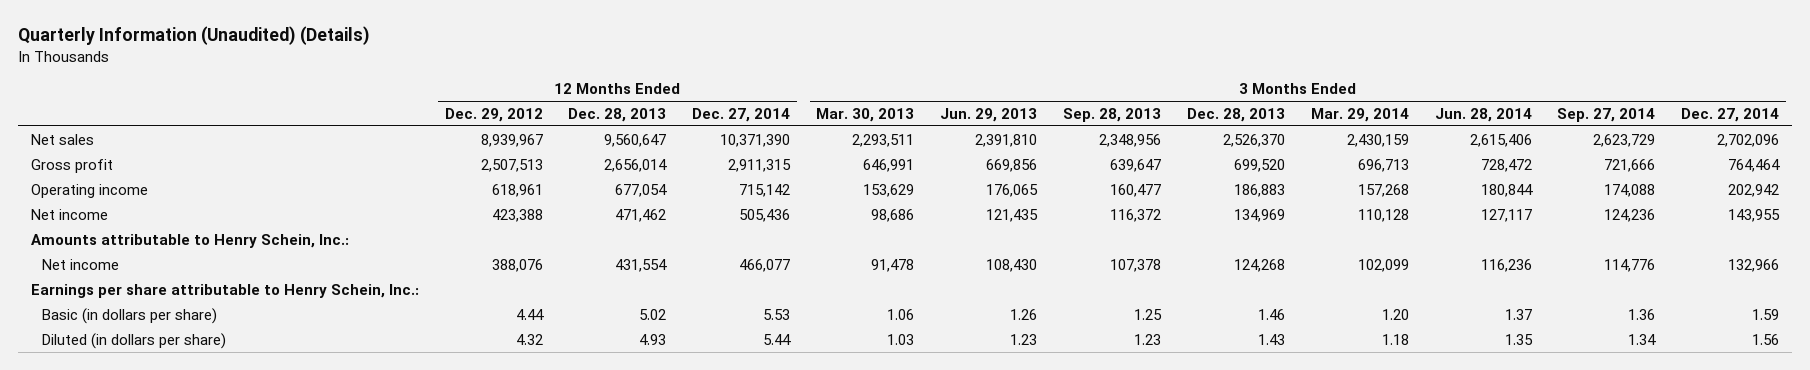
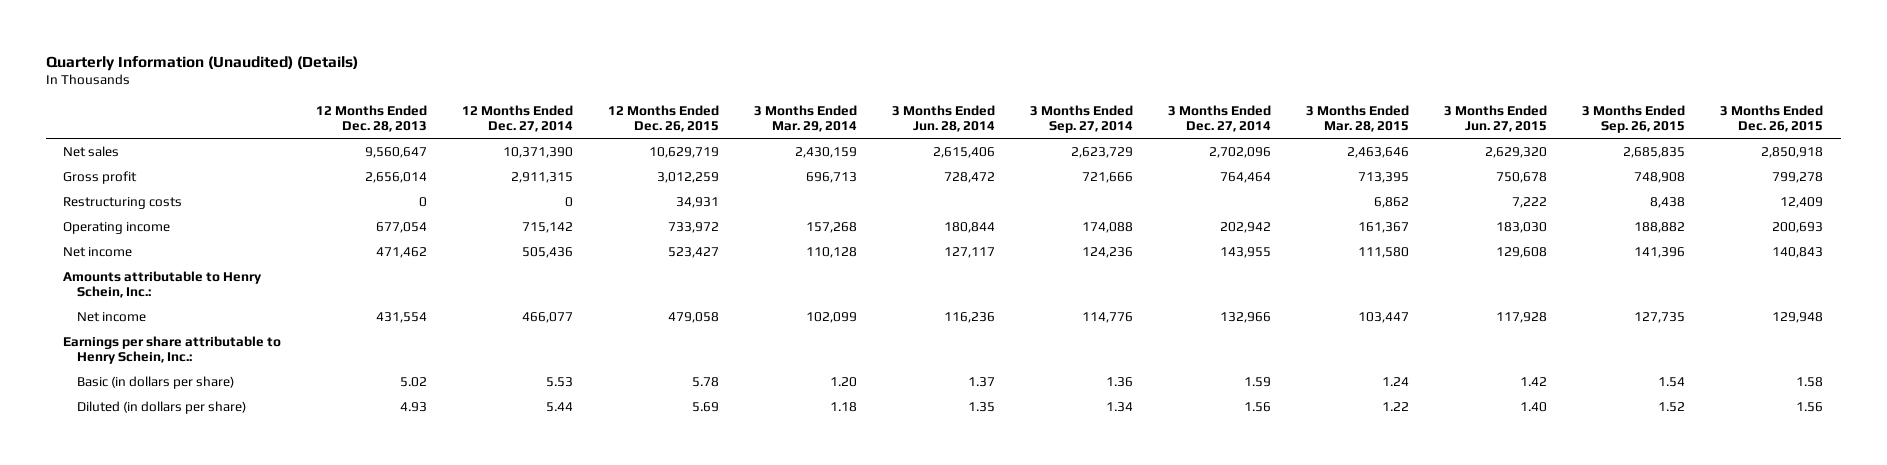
[444,107,543,122] Dec. 29, 2012 -> none
[816,107,915,122] Mar. 30, 2013 -> none
[940,107,1038,122] Jun. 29, 2013 -> none
[1062,107,1161,122] Sep. 28, 2013 -> none
[1186,107,1285,122] Dec. 28, 2013 -> none
none -> [608,104,720,132] 12 Months Ended Dec. 26, 2015
none -> [1306,104,1410,132] 3 Months Ended Mar. 28, 2015
none -> [1444,104,1548,132] 3 Months Ended Jun. 27, 2015
none -> [1582,104,1686,133] 3 Months Ended Sep. 26, 2015
none -> [1720,104,1824,132] 3 Months Ended Dec. 26, 2015
none -> [63,196,183,209] Restructuring costs

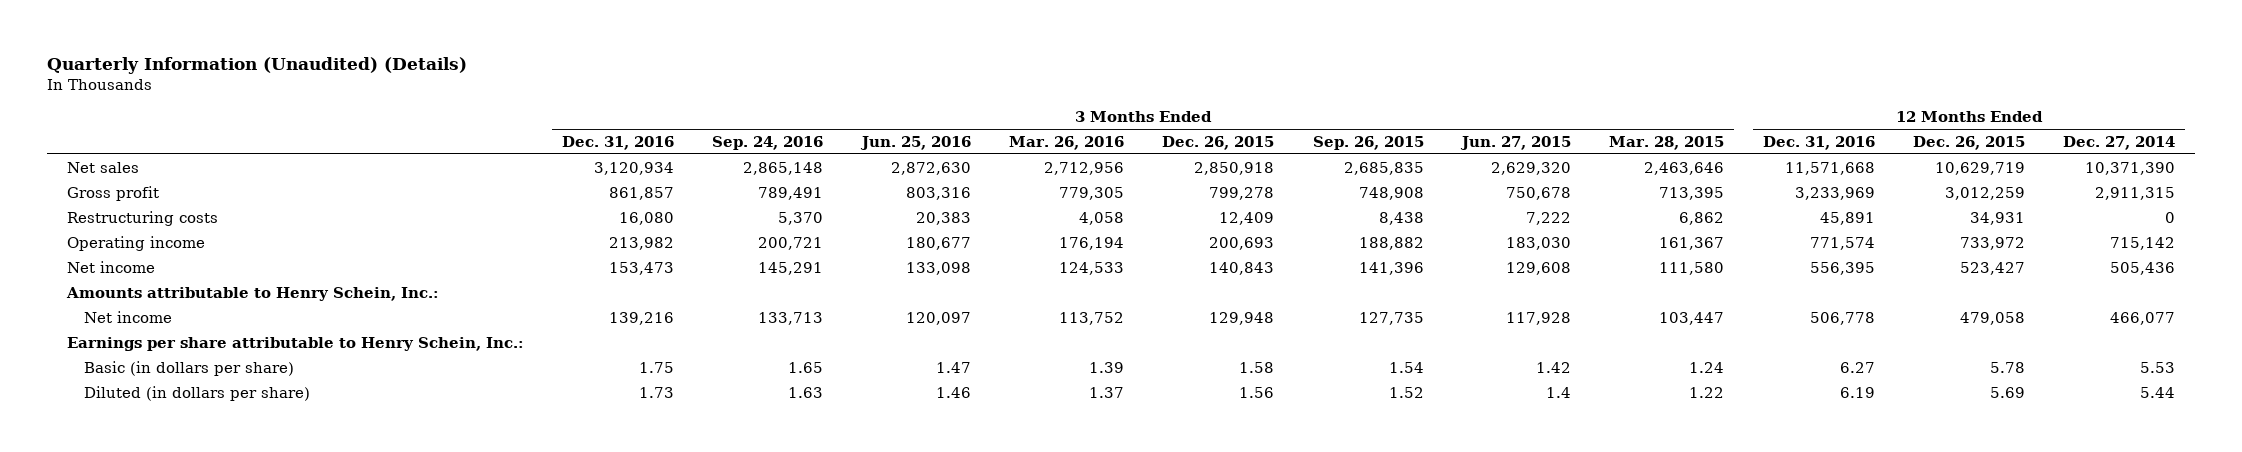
[316,104,428,132] 12 Months Ended Dec. 28, 2013 -> none
[754,104,858,132] 3 Months Ended Mar. 29, 2014 -> none
[892,104,996,132] 3 Months Ended Jun. 28, 2014 -> none
[1030,104,1134,133] 3 Months Ended Sep. 27, 2014 -> none
[1168,104,1272,132] 3 Months Ended Dec. 27, 2014 -> none
none -> [561,135,674,150] Dec. 31, 2016
none -> [712,135,824,150] Sep. 24, 2016
none -> [859,135,971,150] Jun. 25, 2016
none -> [1008,135,1124,150] Mar. 26, 2016
none -> [1762,135,1875,150] Dec. 31, 2016
[1520,401,1548,412] 1.40 -> [1545,386,1571,398] 1.4

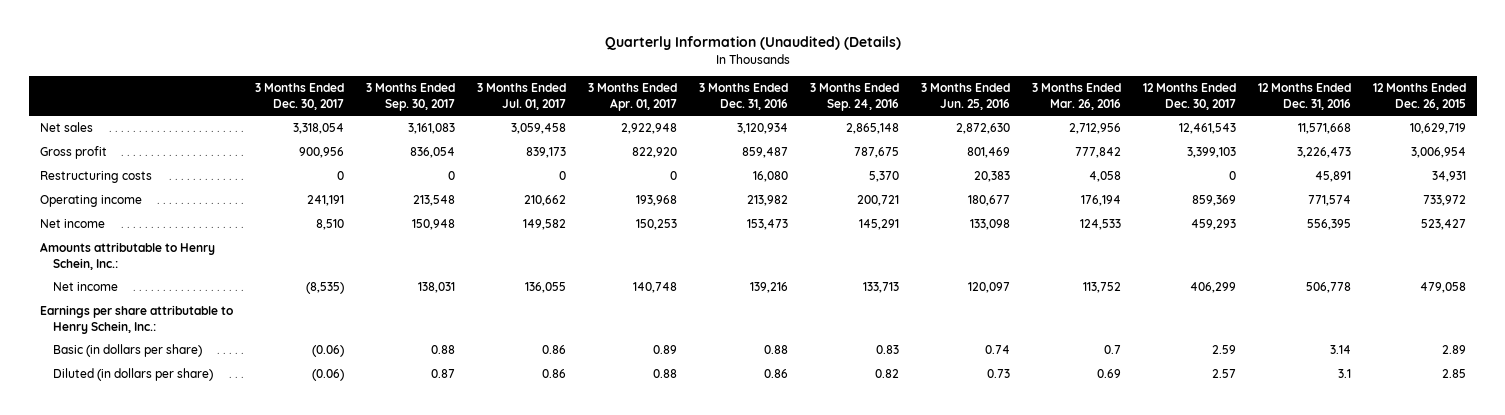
[1162,135,1275,150] Dec. 26, 2015 -> none
[1312,135,1424,150] Sep. 26, 2015 -> none
[1459,135,1571,150] Jun. 27, 2015 -> none
[1609,135,1725,150] Mar. 28, 2015 -> none
[2063,135,2176,150] Dec. 27, 2014 -> none
none -> [254,83,344,110] 3 Months Ended Dec. 30, 2017
none -> [365,83,455,111] 3 Months Ended Sep. 30, 2017
none -> [476,83,566,110] 3 Months Ended Jul. 01, 2017
none -> [587,83,677,111] 3 Months Ended Apr. 01, 2017
none -> [1142,83,1236,110] 12 Months Ended Dec. 30, 2017
[608,186,674,200] 861,857 -> [741,147,788,159] 859,487
[758,186,824,200] 789,491 -> [853,147,899,159] 787,675
[905,186,971,200] 803,316 -> [966,147,1010,159] 801,469
[1058,186,1124,200] 779,305 -> [1074,147,1121,159] 777,842
[1794,186,1875,200] 3,233,969 -> [1296,147,1351,159] 3,226,473
[1944,186,2025,200] 3,012,259 -> [1410,147,1466,159] 3,006,954
[638,361,674,373] 1.75 -> [763,345,788,355] 0.88
[788,361,824,373] 1.65 -> [875,345,899,355] 0.83
[935,361,971,373] 1.47 -> [984,345,1010,355] 0.74
[1088,361,1124,373] 1.39 -> [1103,345,1121,355] 0.7
[1839,361,1875,373] 6.27 -> [1329,345,1351,355] 3.14
[1989,361,2025,373] 5.78 -> [1441,345,1466,355] 2.89
[638,386,674,398] 1.73 -> [763,369,788,379] 0.86
[788,386,824,398] 1.63 -> [874,369,899,379] 0.82
[935,386,971,398] 1.46 -> [986,369,1010,379] 0.73
[1088,386,1124,398] 1.37 -> [1096,369,1121,379] 0.69
[1839,386,1875,398] 6.19 -> [1337,369,1351,379] 3.1
[1989,386,2025,398] 5.69 -> [1441,369,1466,379] 2.85

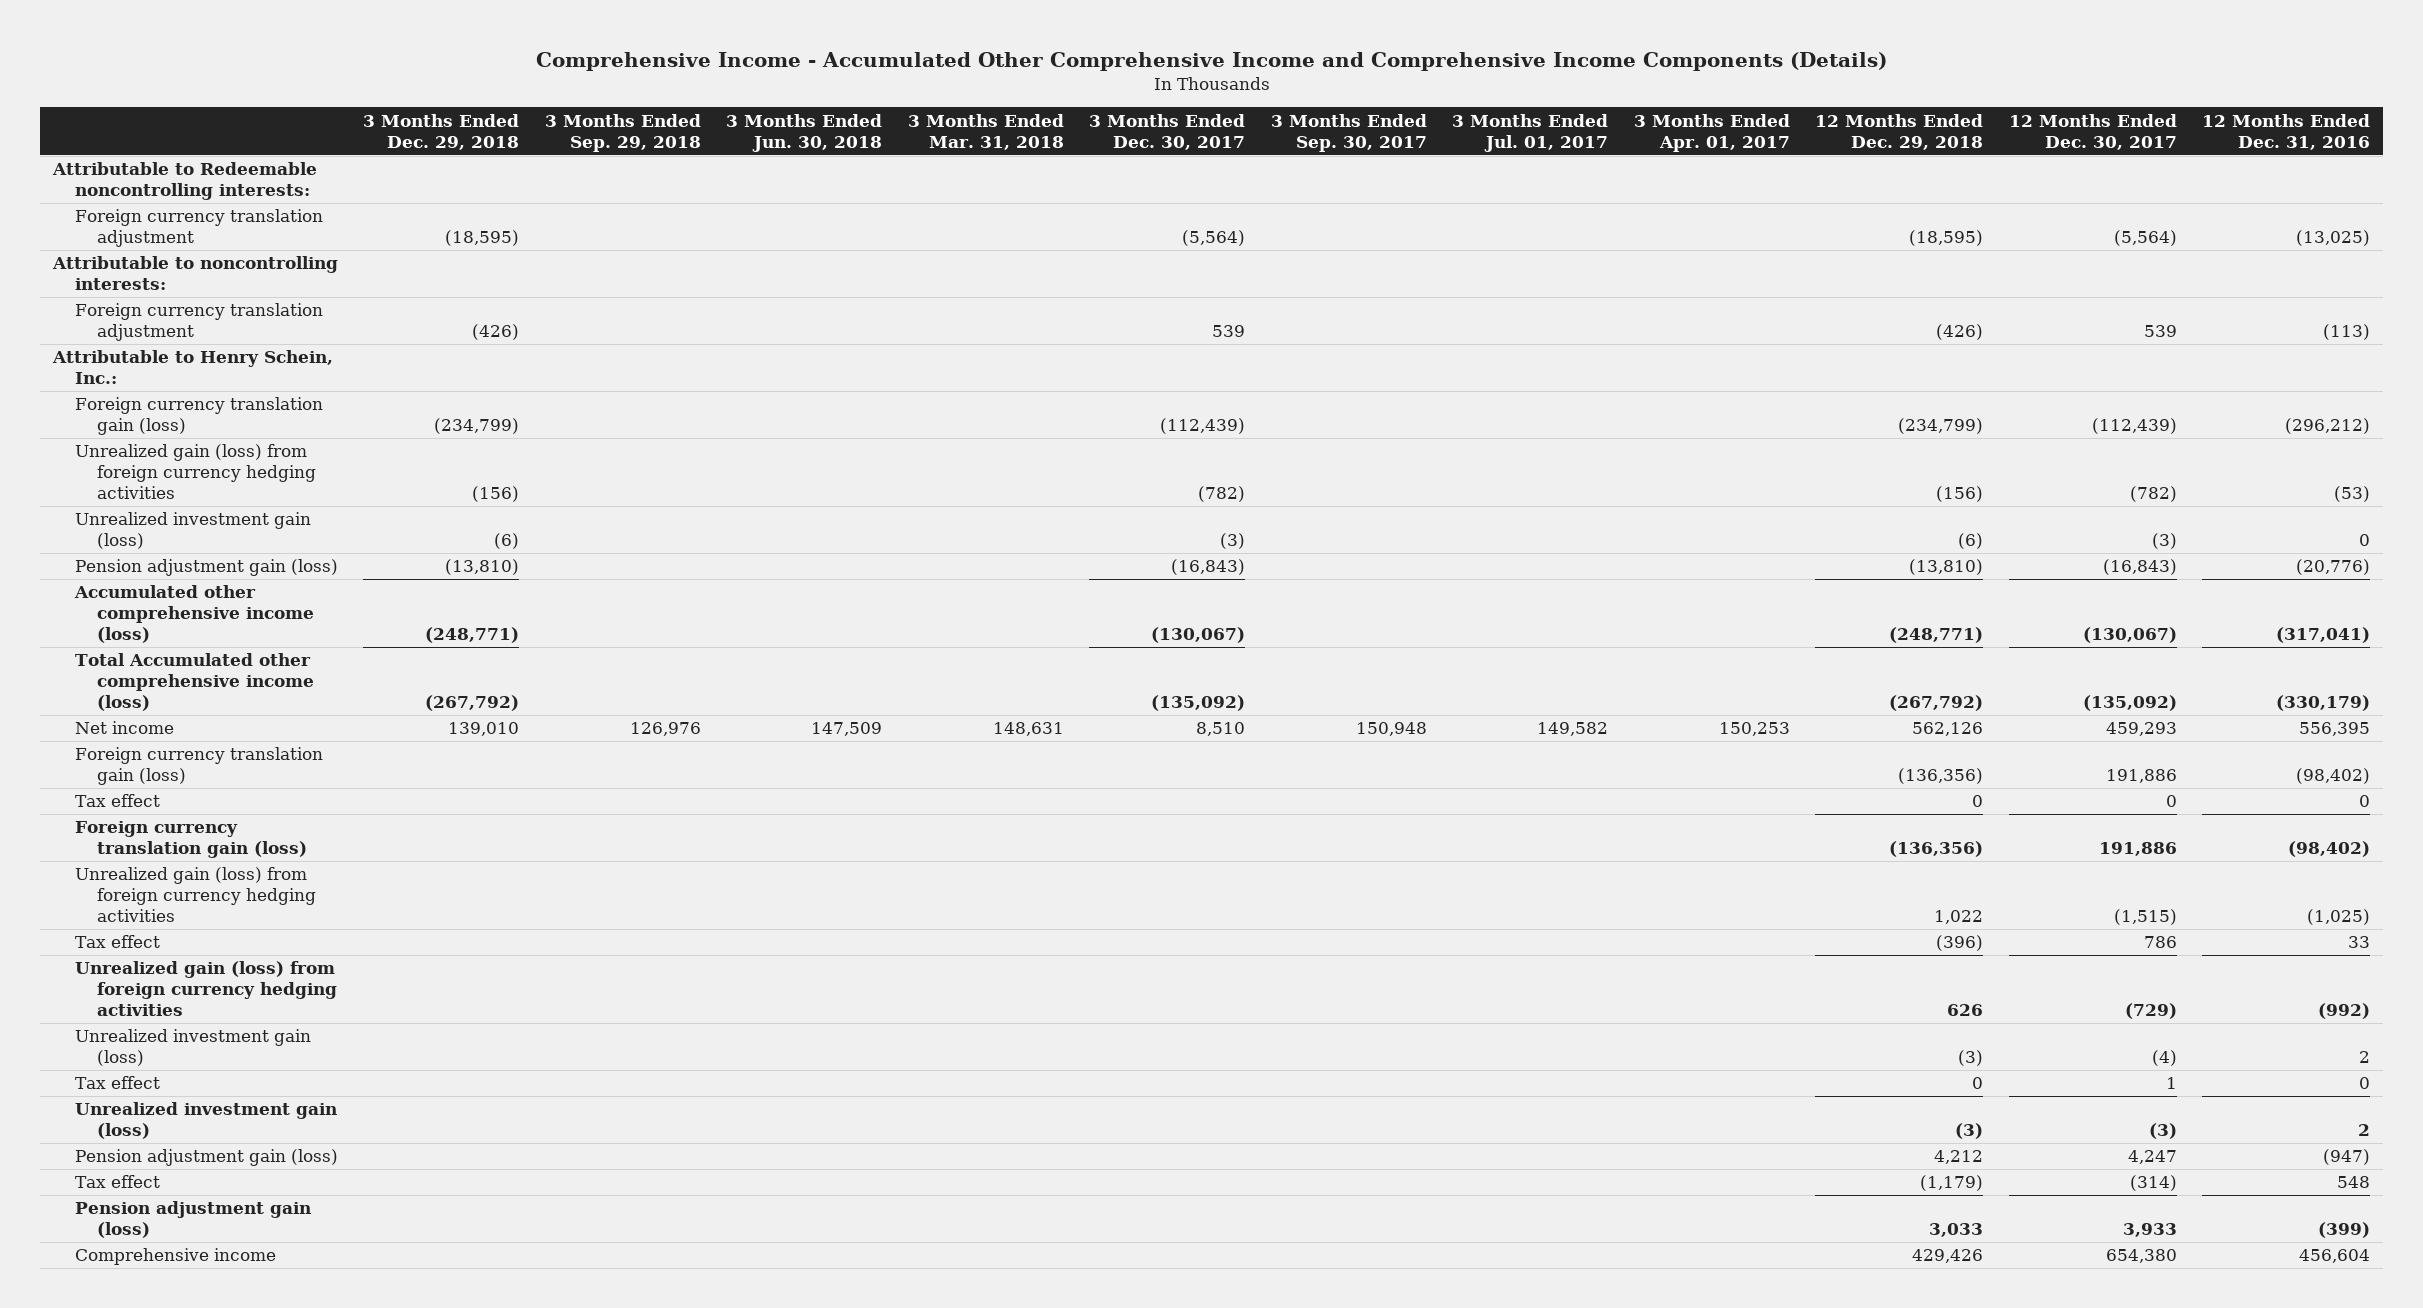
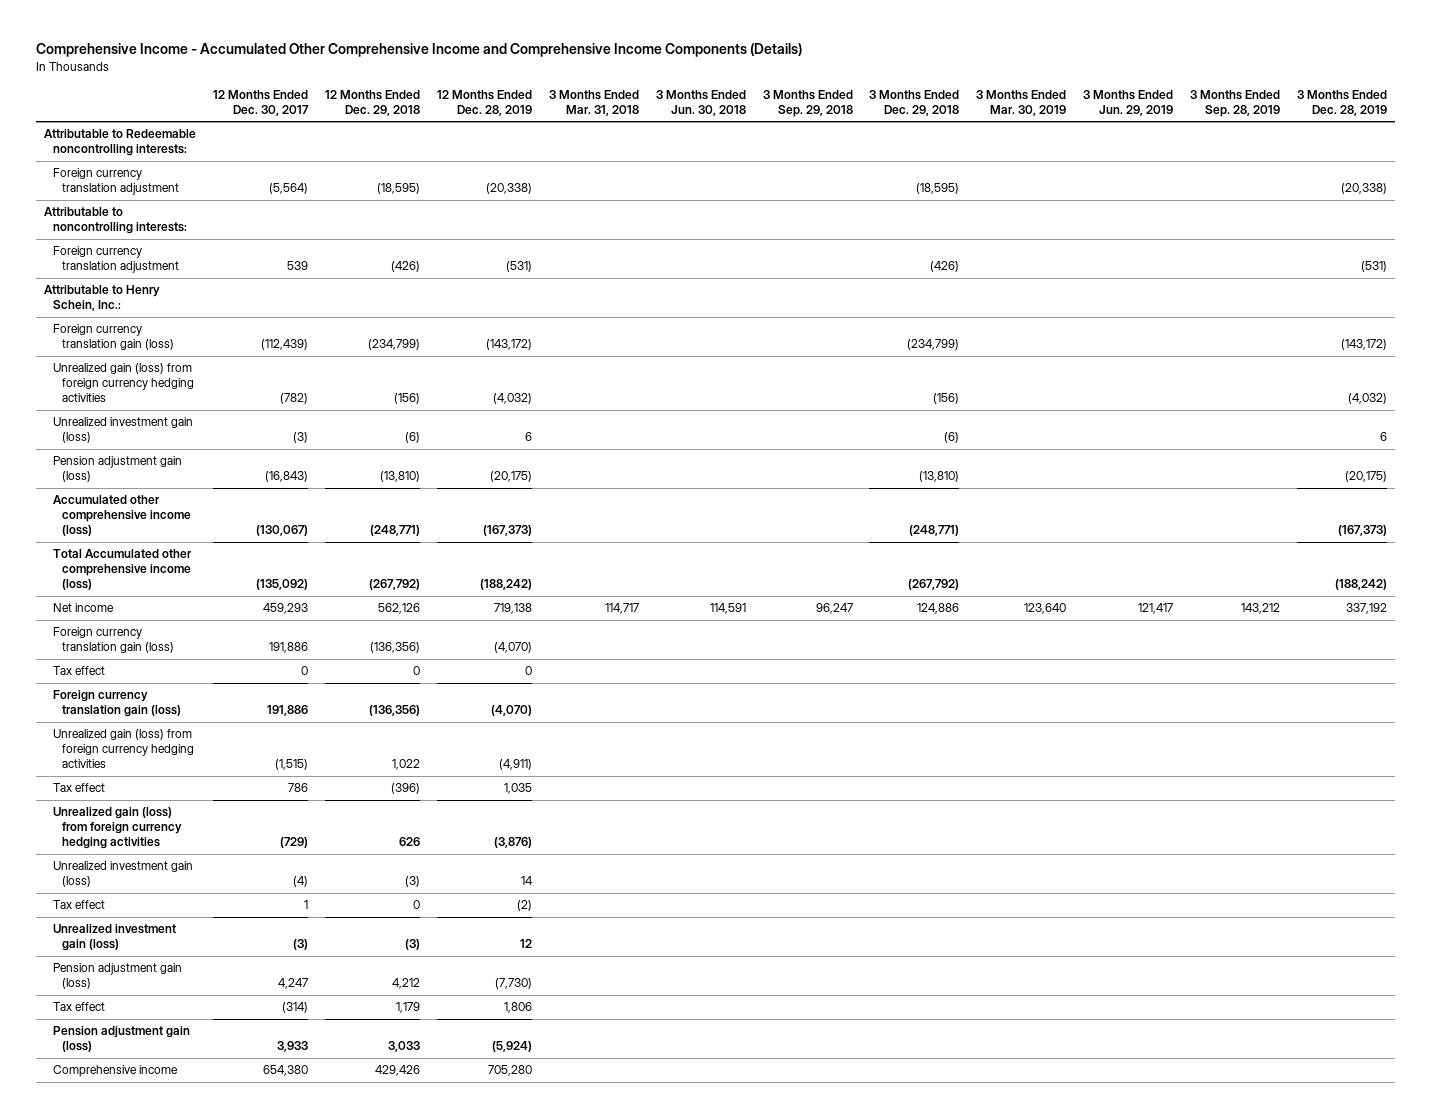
[1089,113,1246,150] 3 Months Ended Dec. 30, 2017 -> none
[1270,113,1427,152] 3 Months Ended Sep. 30, 2017 -> none
[1452,113,1609,152] 3 Months Ended Jul. 01, 2017 -> none
[1633,113,1790,152] 3 Months Ended Apr. 01, 2017 -> none
[2202,113,2371,150] 12 Months Ended Dec. 31, 2016 -> none
none -> [436,89,532,116] 12 Months Ended Dec. 28, 2019
none -> [976,89,1067,116] 3 Months Ended Mar. 30, 2019
none -> [1083,89,1174,116] 3 Months Ended Jun. 29, 2019
none -> [1190,89,1281,117] 3 Months Ended Sep. 28, 2019
none -> [1296,89,1387,116] 3 Months Ended Dec. 28, 2019
[448,722,520,737] 139,010 -> [917,603,960,615] 124,886
[629,722,701,737] 126,976 -> [815,603,853,615] 96,247
[811,722,883,737] 147,509 -> [709,603,746,615] 114,591
[992,722,1064,737] 148,631 -> [604,603,639,615] 114,717
[1920,1175,1984,1192] (1,179) -> [396,1002,421,1014] 1,179

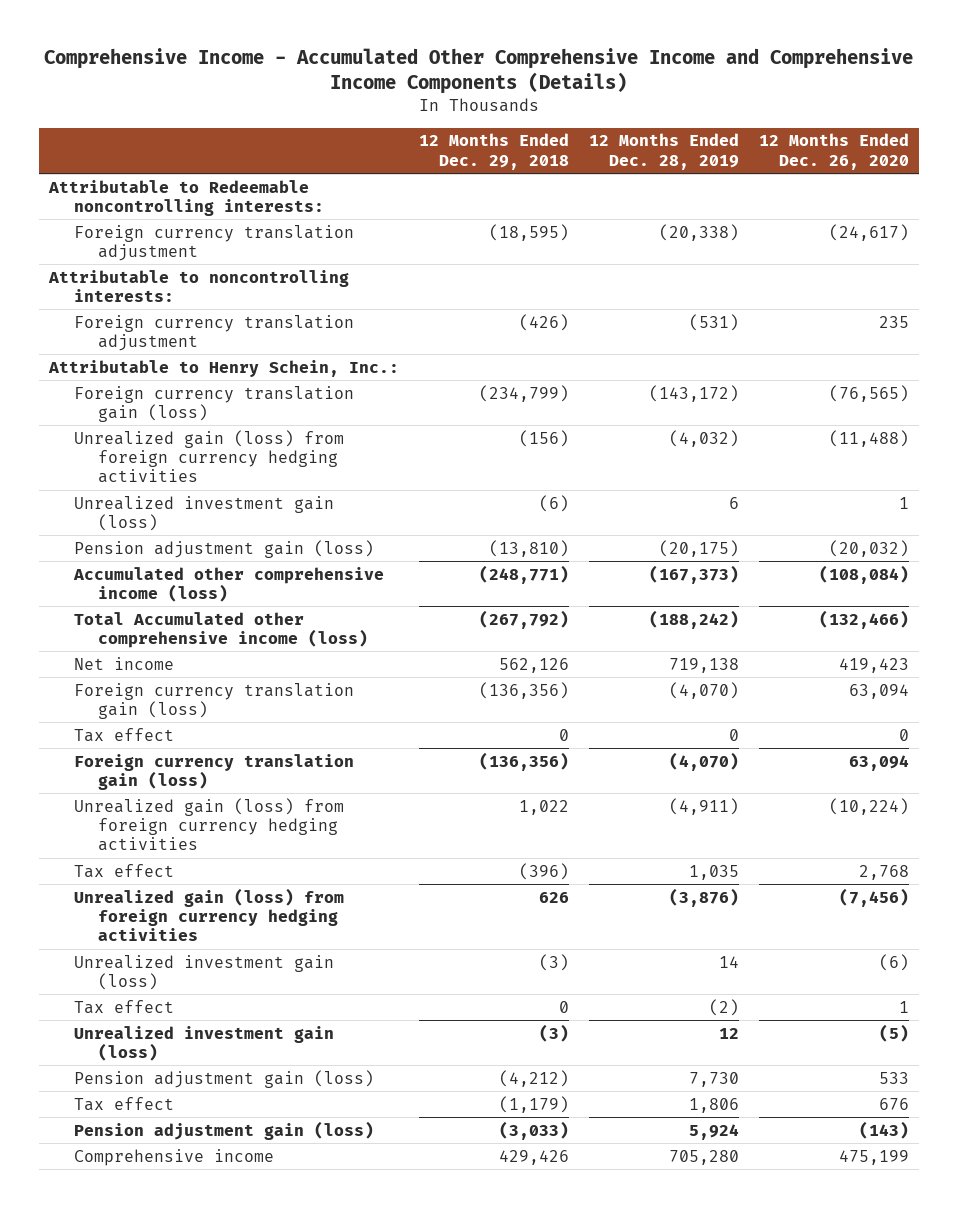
[213,89,310,116] 12 Months Ended Dec. 30, 2017 -> none
[548,89,639,116] 3 Months Ended Mar. 31, 2018 -> none
[655,89,746,116] 3 Months Ended Jun. 30, 2018 -> none
[762,89,853,117] 3 Months Ended Sep. 29, 2018 -> none
[869,89,960,116] 3 Months Ended Dec. 29, 2018 -> none
[976,89,1067,116] 3 Months Ended Mar. 30, 2019 -> none
[1083,89,1174,116] 3 Months Ended Jun. 29, 2019 -> none
[1190,89,1281,117] 3 Months Ended Sep. 28, 2019 -> none
[1296,89,1387,116] 3 Months Ended Dec. 28, 2019 -> none
none -> [759,133,910,170] 12 Months Ended Dec. 26, 2020
[392,978,421,990] 4,212 -> [499,1069,570,1087] (4,212)
[494,978,532,990] (7,730) -> [689,1071,740,1087] 7,730
[396,1002,421,1014] 1,179 -> [499,1095,570,1113] (1,179)
[388,1041,421,1053] 3,033 -> [499,1120,570,1140] (3,033)
[491,1041,532,1053] (5,924) -> [689,1123,740,1140] 5,924

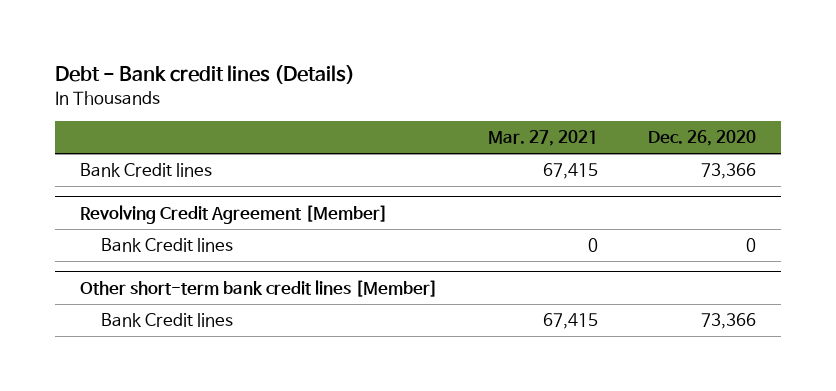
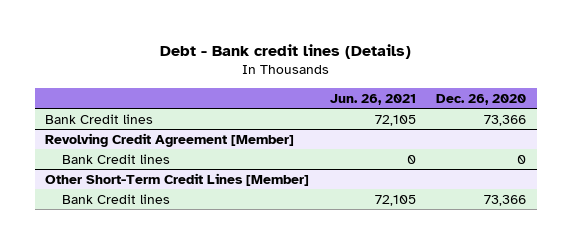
[487,130,598,147] Mar. 27, 2021 -> none
none -> [329,93,416,105] Jun. 26, 2021
[79,279,438,297] Other short-term bank credit lines [Member] -> [45,172,310,186] Other Short-Term Credit Lines [Member]

